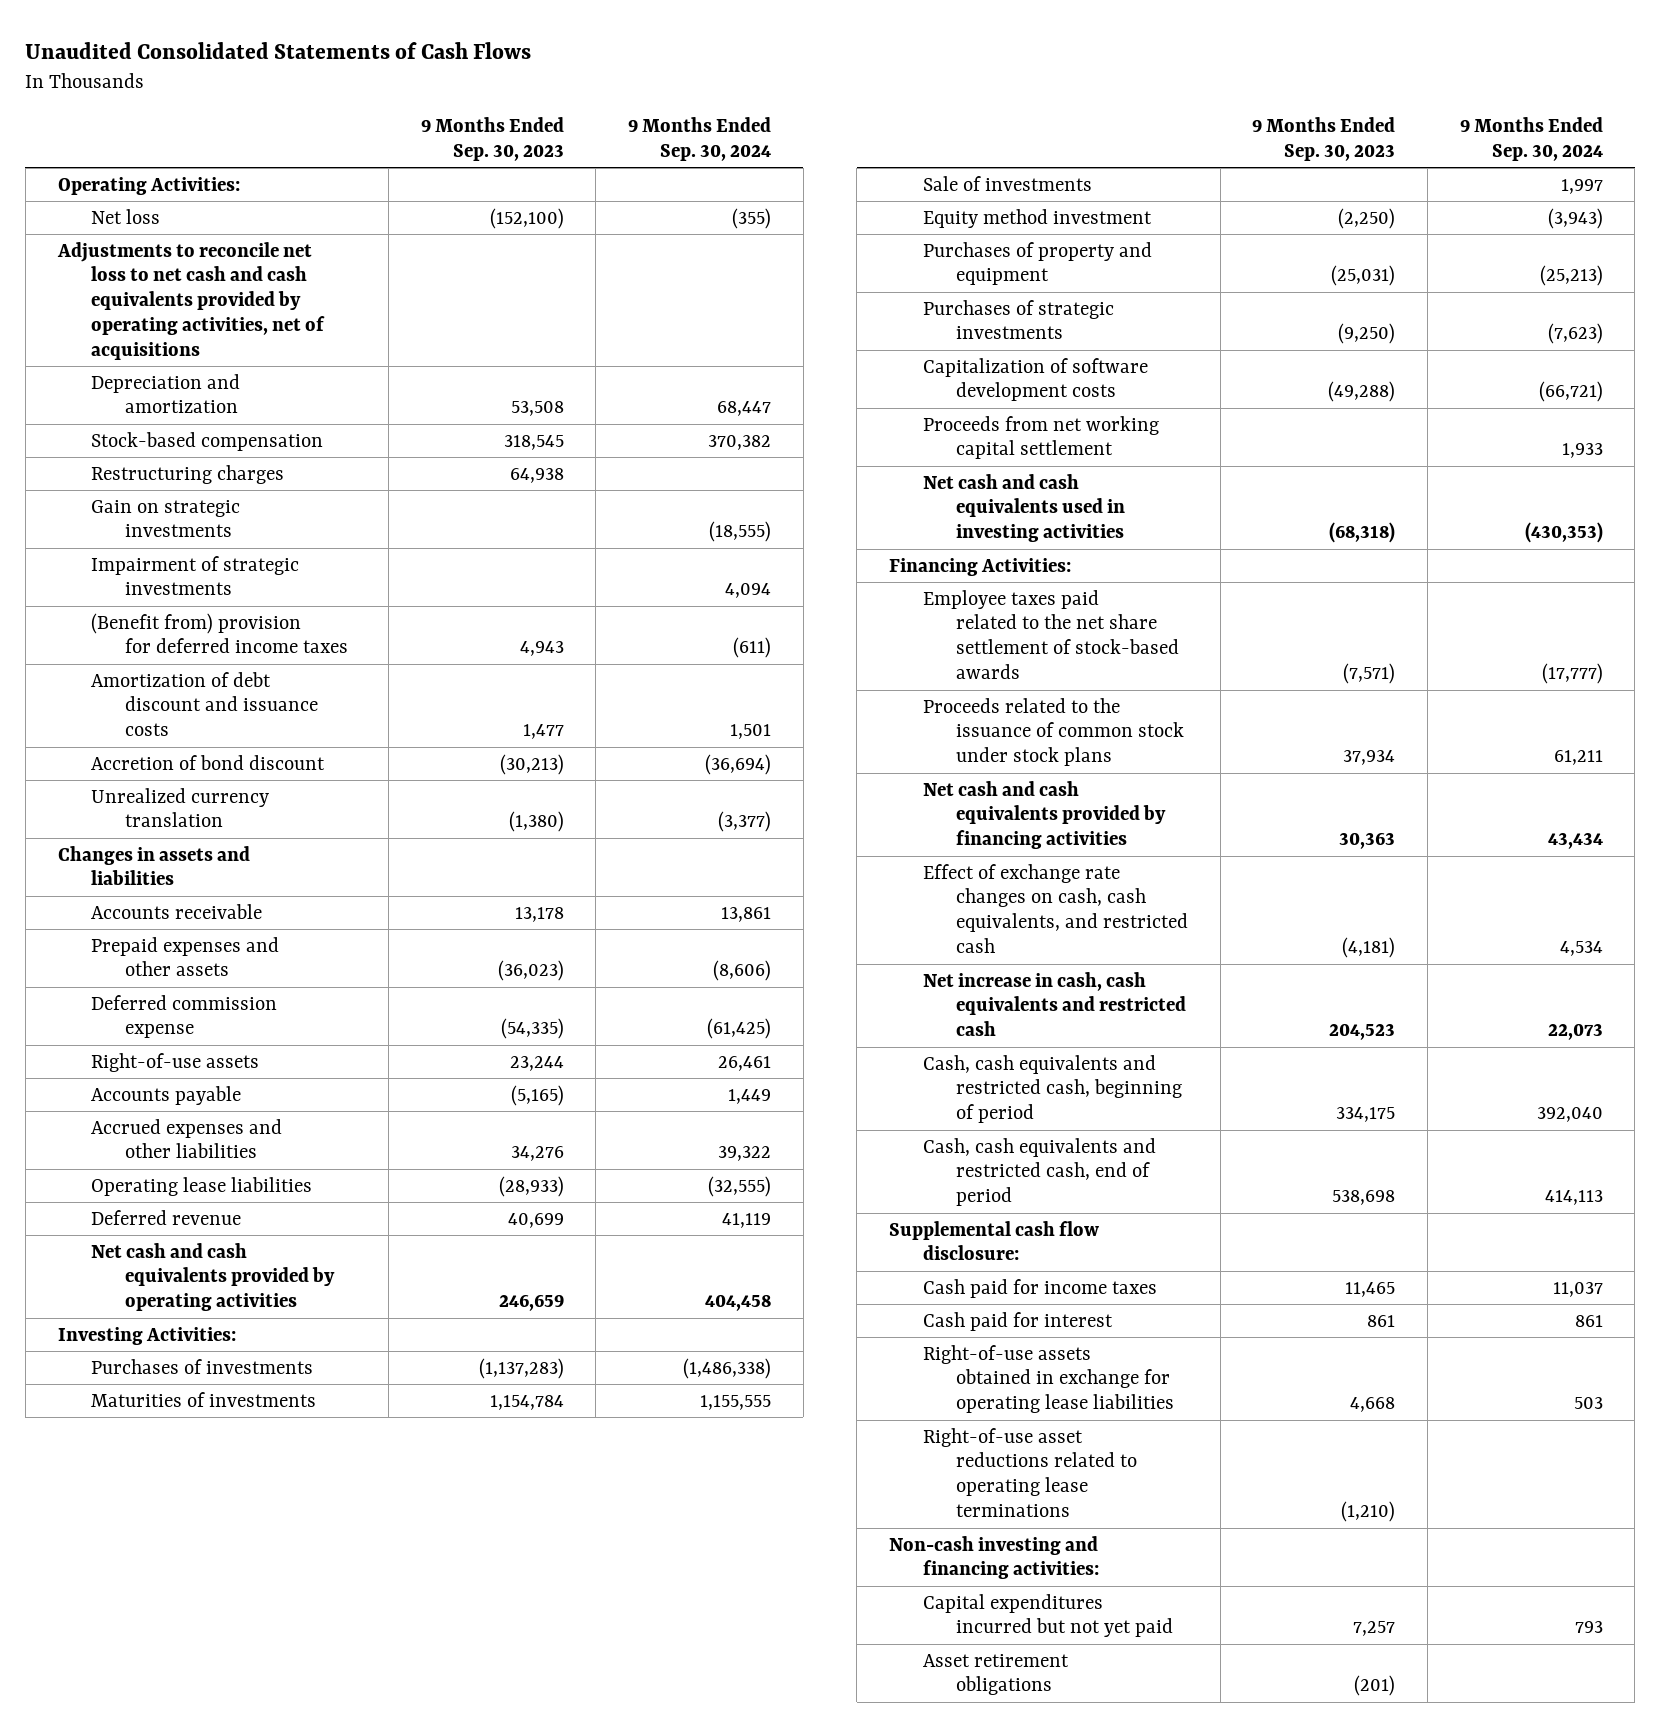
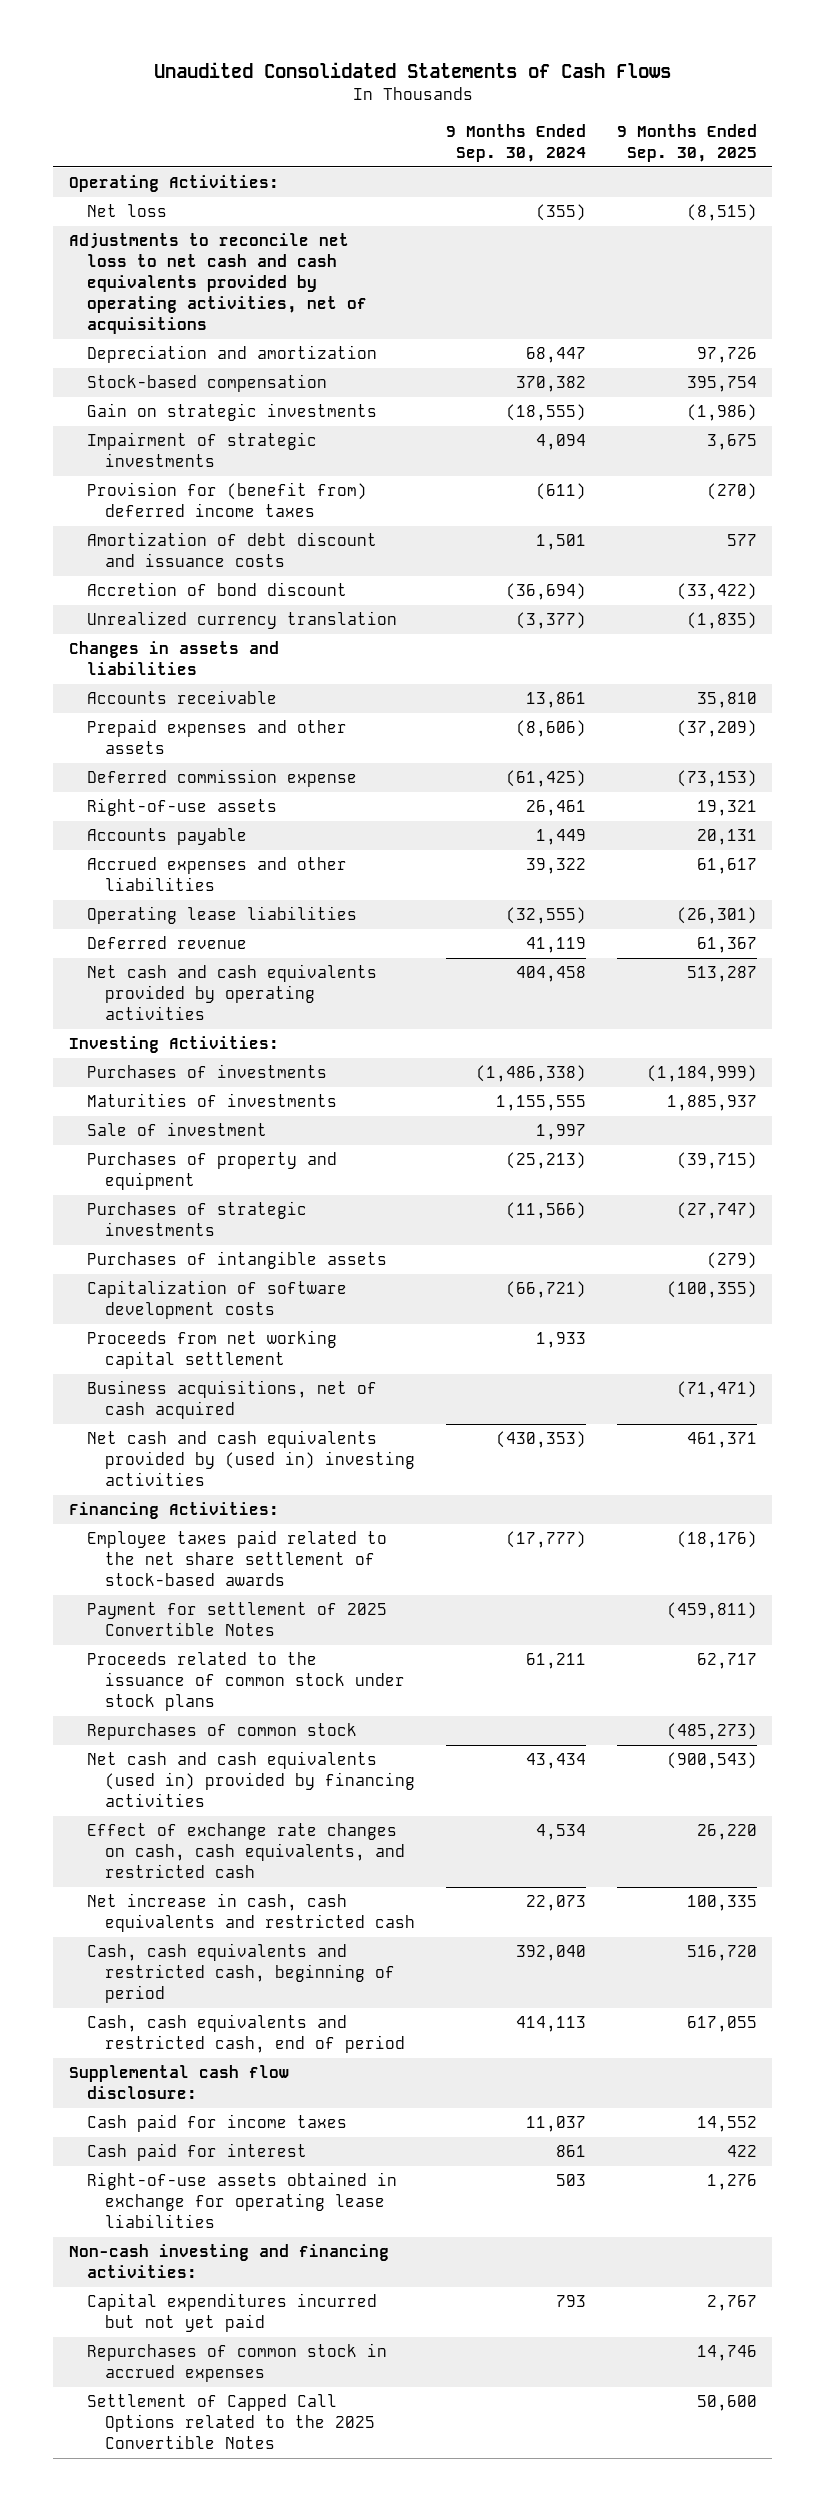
[420,117,564,161] 9 Months Ended Sep. 30, 2023 -> none
none -> [616,123,757,162] 9 Months Ended Sep. 30, 2025
[91,464,285,484] Restructuring charges -> none
[91,612,348,654] (Benefit from) provision for deferred income taxes -> [86,482,367,518] Provision for (benefit from) deferred income taxes
[922,208,1152,228] Equity method investment -> none
[922,175,1092,191] Sale of investments -> [86,1122,267,1137] Sale of investment
[1547,323,1603,345] (7,623) -> [505,1202,586,1220] (11,566)
none -> [86,1251,387,1270] Purchases of intangible assets
none -> [86,1380,377,1420] Business acquisitions, net of cash acquired
[922,473,1126,543] Net cash and cash equivalents used in investing activities -> [86,1430,415,1487] Net cash and cash equivalents provided by (used in) investing activities
none -> [86,1602,387,1637] Payment for settlement of 2025 Convertible Notes
none -> [86,1723,357,1741] Repurchases of common stock
[922,780,1167,850] Net cash and cash equivalents provided by financing activities -> [86,1751,415,1808] Net cash and cash equivalents (used in) provided by financing activities
[922,1427,1138,1518] Right-of-use asset reductions related to operating lease terminations -> none
[922,1653,1069,1696] Asset retirement obligations -> none
none -> [86,2343,387,2383] Repurchases of common stock in accrued expenses
none -> [86,2394,375,2450] Settlement of Capped Call Options related to the 2025 Convertible Notes

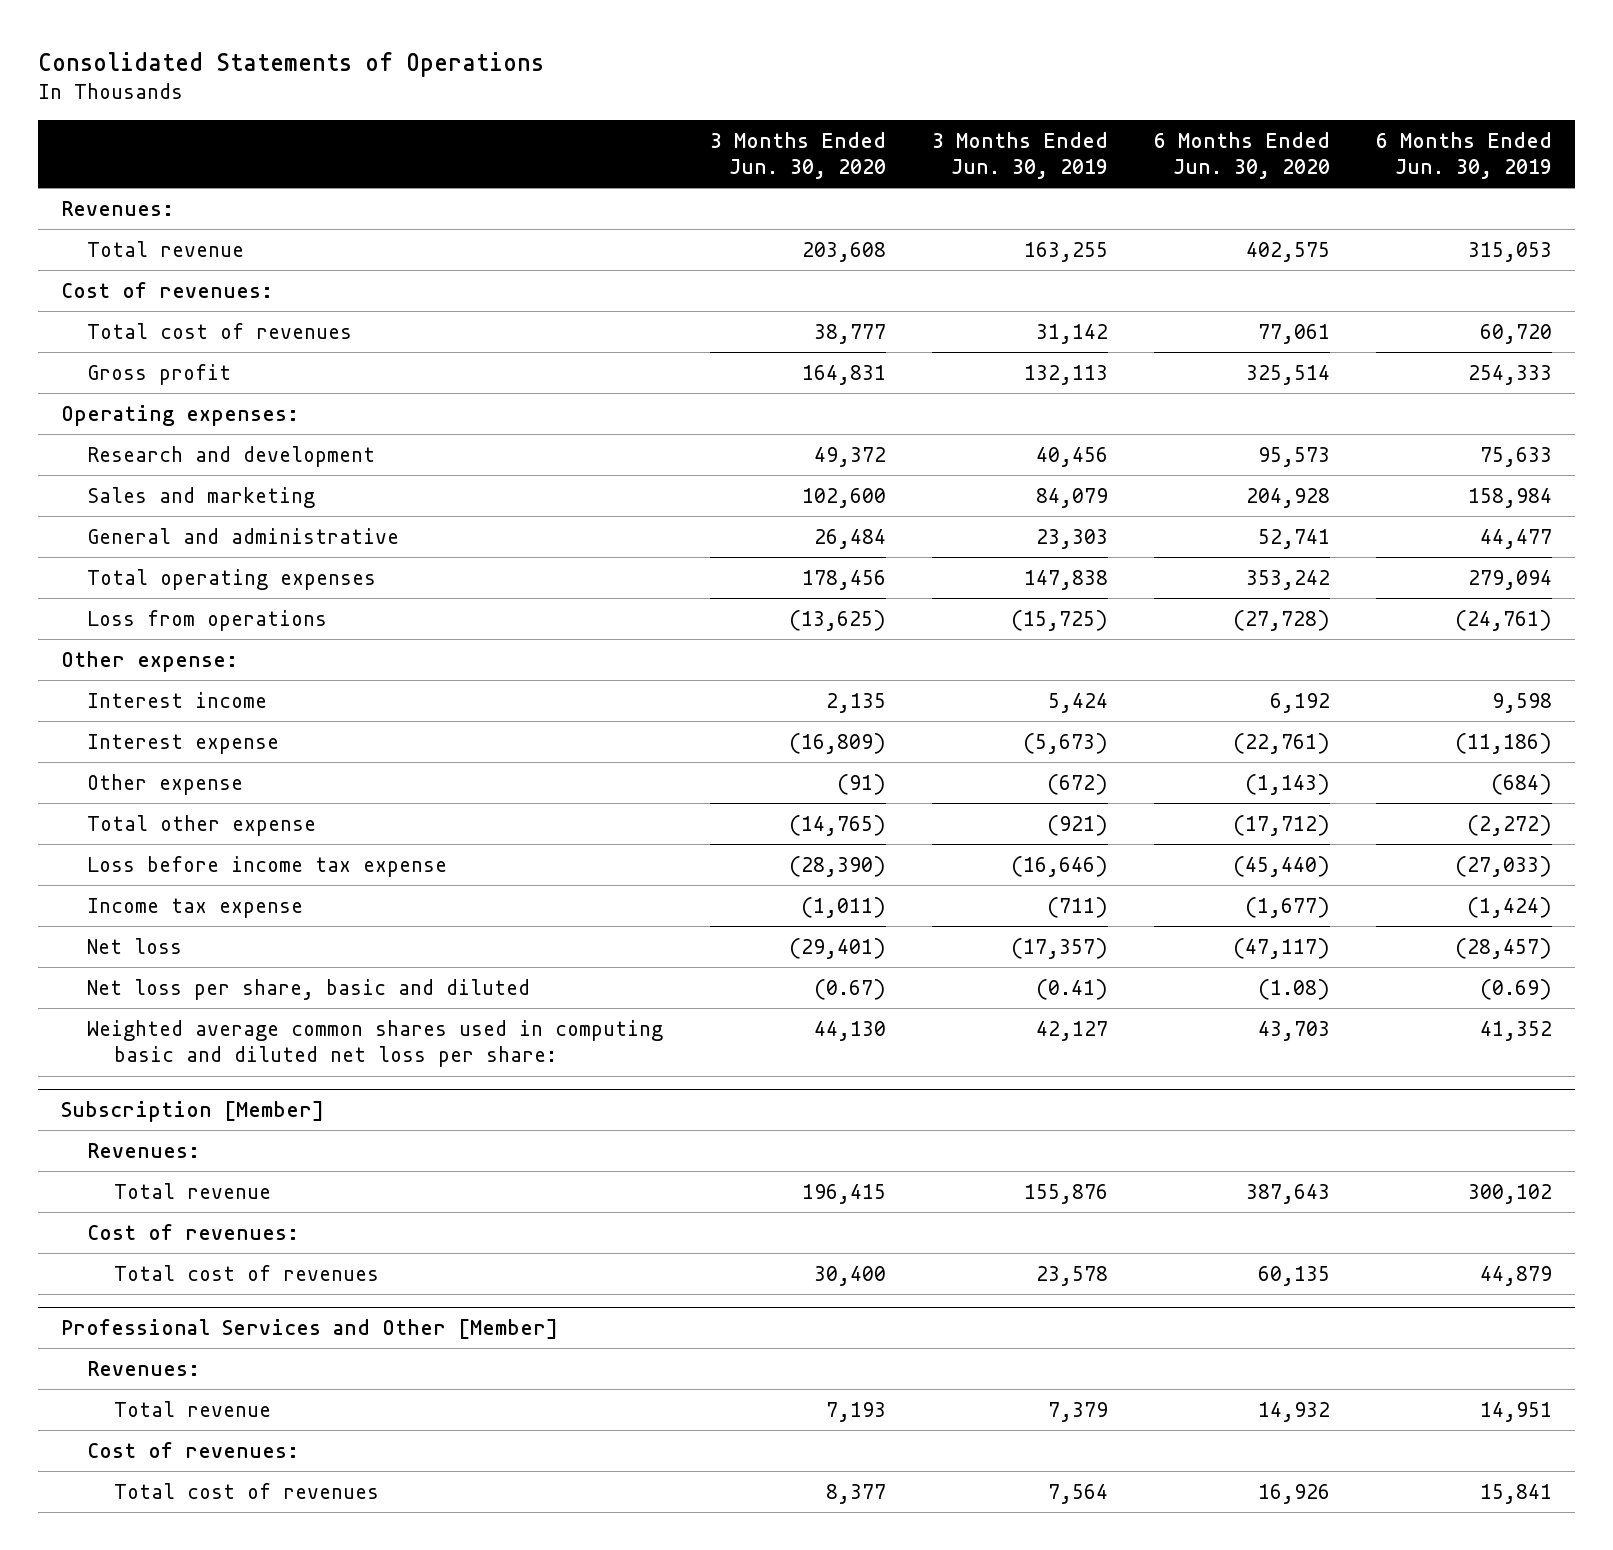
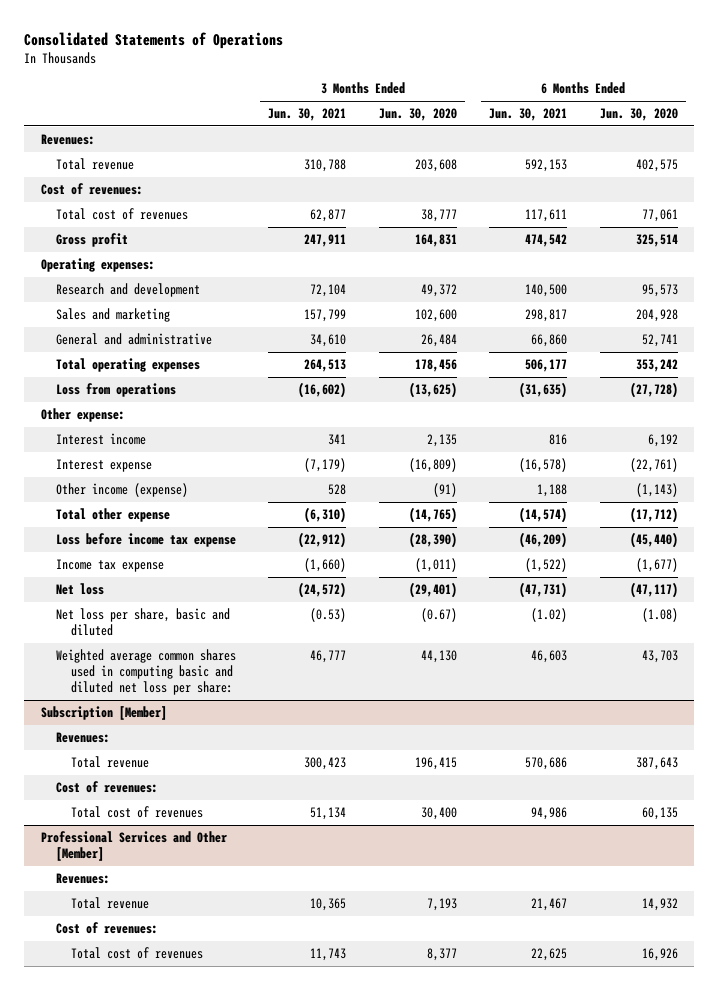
[931,131,1108,180] 3 Months Ended Jun. 30, 2019 -> none
[1375,131,1552,180] 6 Months Ended Jun. 30, 2019 -> none
none -> [268,108,347,122] Jun. 30, 2021
none -> [489,108,568,122] Jun. 30, 2021
[87,773,244,795] Other expense -> [55,483,188,498] Other income (expense)

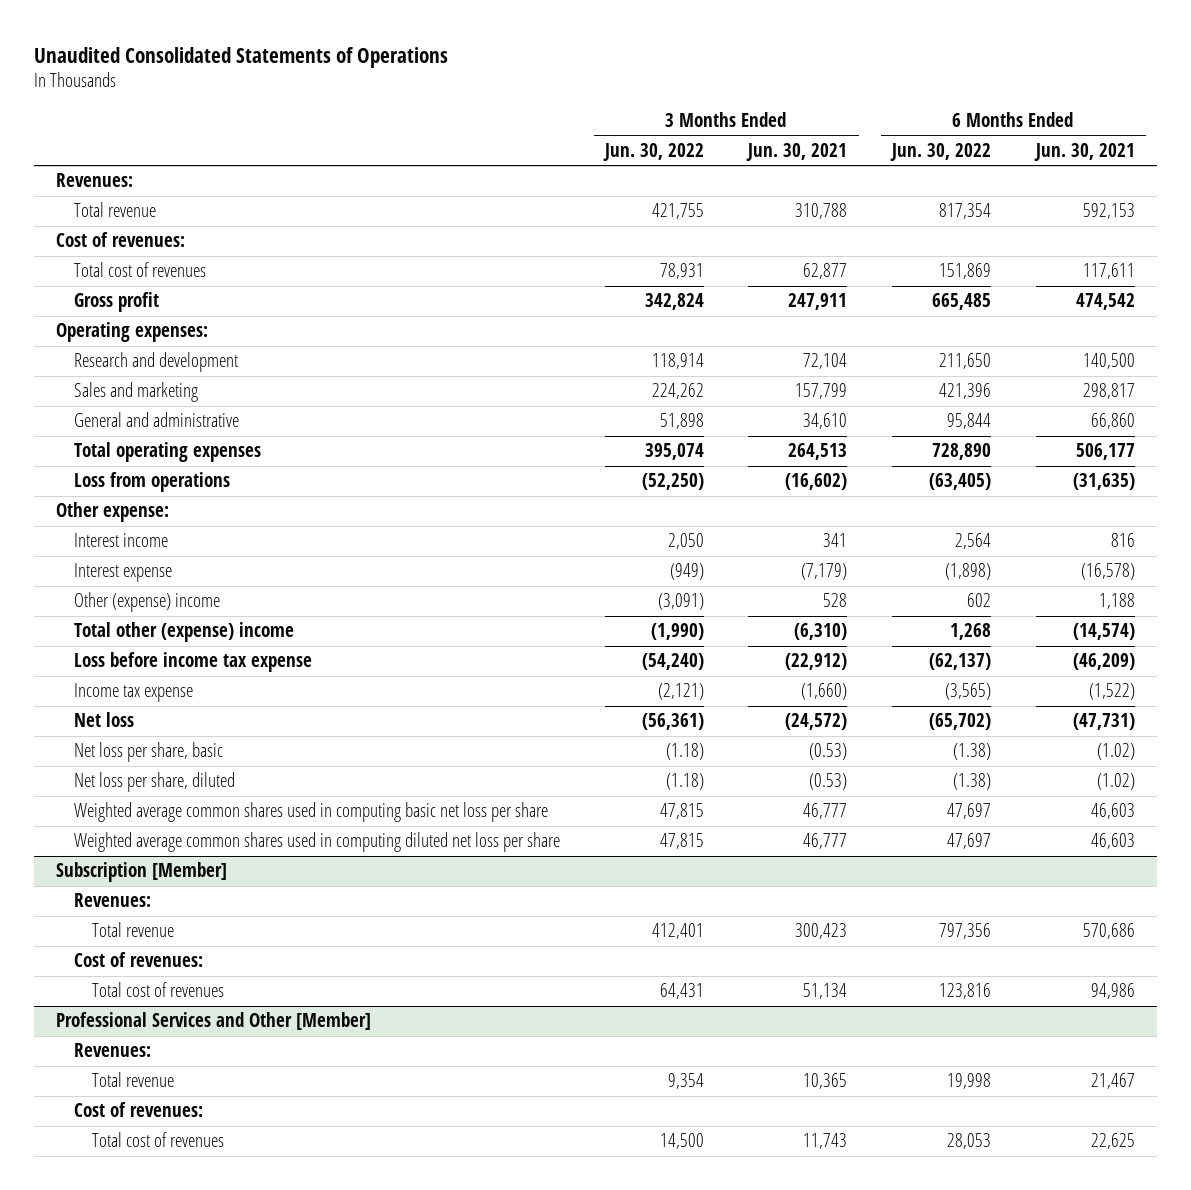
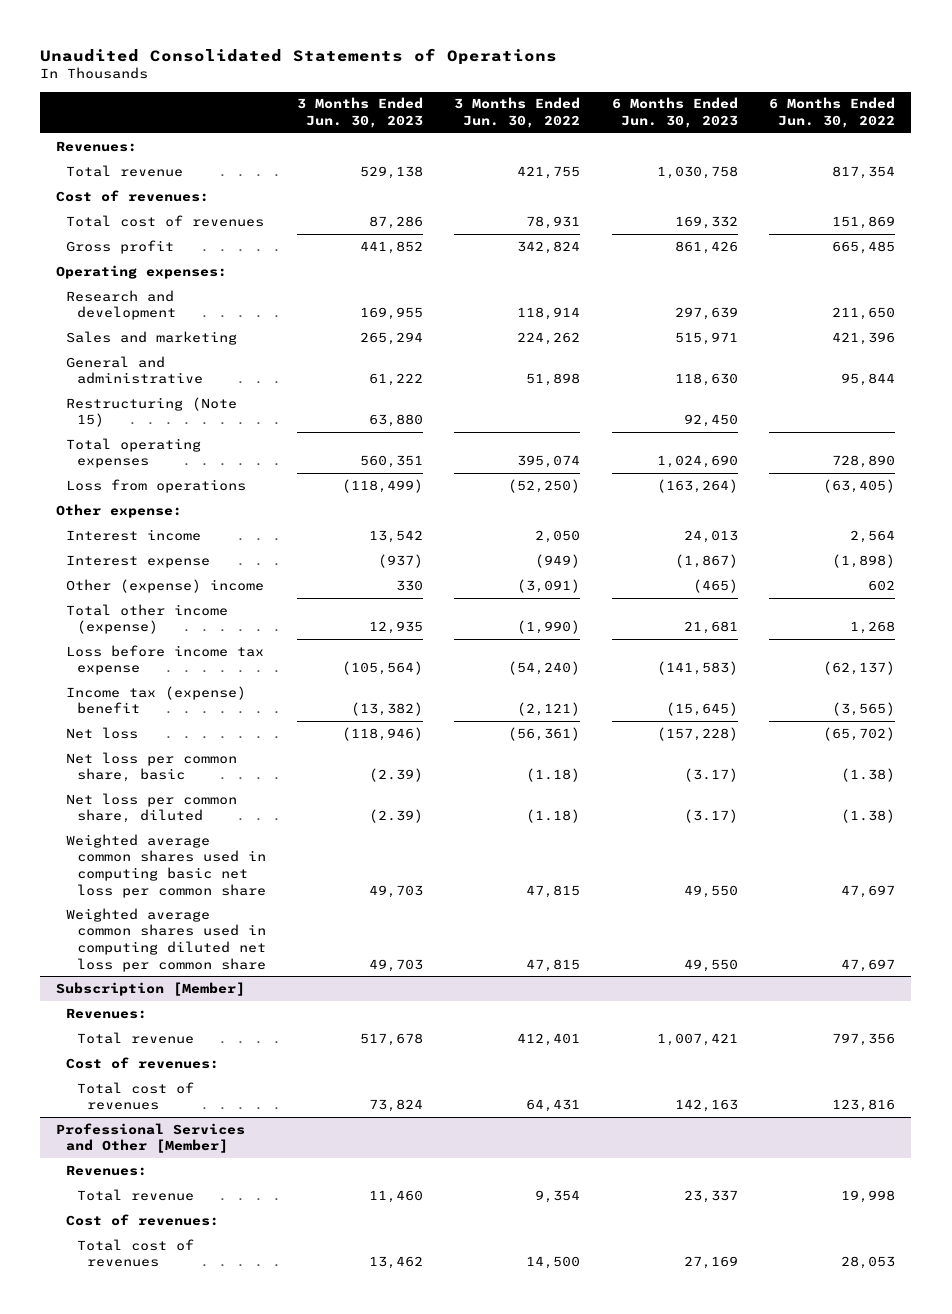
[746,142,848,161] Jun. 30, 2021 -> none
[1033,142,1135,161] Jun. 30, 2021 -> none
none -> [296,97,423,128] 3 Months Ended Jun. 30, 2023
none -> [611,97,738,128] 6 Months Ended Jun. 30, 2023
none -> [66,396,238,428] Restructuring (Note 15)
[74,622,295,643] Total other (expense) income -> [66,603,229,635] Total other income (expense)
[74,683,194,703] Income tax expense -> [66,685,247,715] Income tax (expense) benefit
[74,742,224,763] Net loss per share, basic -> [66,751,238,783] Net loss per common share, basic
[74,772,236,793] Net loss per share, diluted -> [66,792,238,824] Net loss per common share, diluted
[74,802,549,823] Weighted average common shares used in computing basic net loss per share -> [66,833,266,898] Weighted average common shares used in computing basic net loss per common share
[74,832,561,853] Weighted average common shares used in computing diluted net loss per share -> [66,907,266,972] Weighted average common shares used in computing diluted net loss per common share

